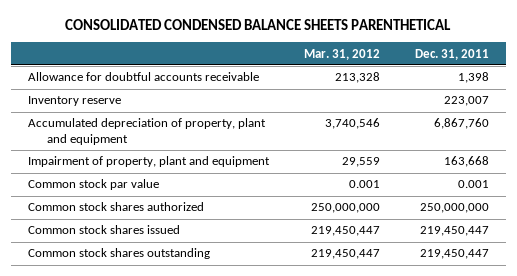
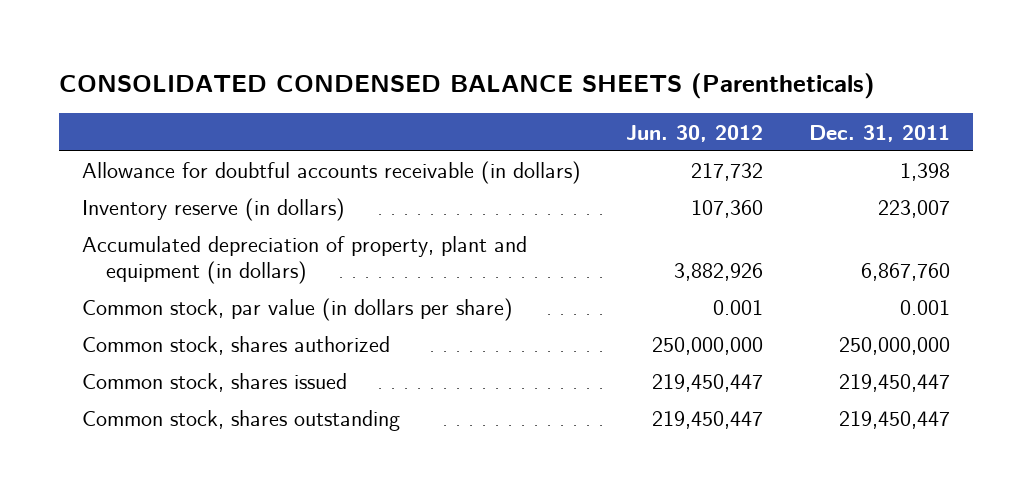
[65,18,452,30] CONSOLIDATED CONDENSED BALANCE SHEETS PARENTHETICAL -> [58,73,875,100] CONSOLIDATED CONDENSED BALANCE SHEETS (Parentheticals)
[303,48,380,60] Mar. 31, 2012 -> none
none -> [626,124,764,142] Jun. 30, 2012
[28,156,271,168] Impairment of property, plant and equipment -> none
[28,72,260,82] Allowance for doubtful accounts receivable -> [81,161,581,185] Allowance for doubtful accounts receivable (in dollars)
[28,96,122,107] Inventory reserve -> [81,198,345,222] Inventory reserve (in dollars)
[28,118,267,146] Accumulated depreciation of property, plant and equipment -> [81,236,527,284] Accumulated depreciation of property, plant and equipment (in dollars)
[28,179,160,191] Common stock par value -> [81,298,513,322] Common stock, par value (in dollars per share)
[28,202,205,212] Common stock shares authorized -> [81,336,390,356] Common stock, shares authorized
[28,225,181,235] Common stock shares issued -> [81,373,347,393] Common stock, shares issued
[28,248,211,260] Common stock shares outstanding -> [81,410,400,432] Common stock, shares outstanding

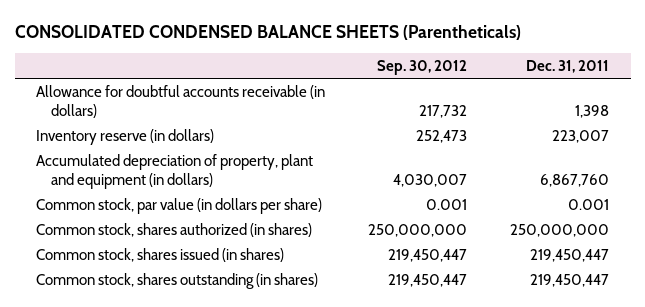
[626,124,764,142] Jun. 30, 2012 -> none
none -> [377,60,468,76] Sep. 30, 2012
[81,336,390,356] Common stock, shares authorized -> [36,222,313,237] Common stock, shares authorized (in shares)
[81,373,347,393] Common stock, shares issued -> [36,247,285,262] Common stock, shares issued (in shares)
[81,410,400,432] Common stock, shares outstanding -> [36,272,319,289] Common stock, shares outstanding (in shares)

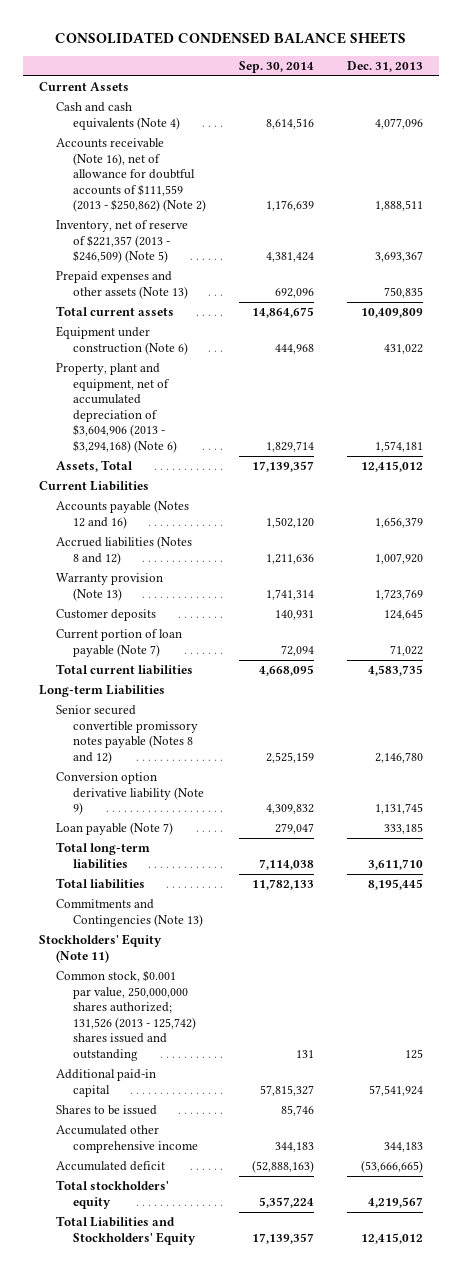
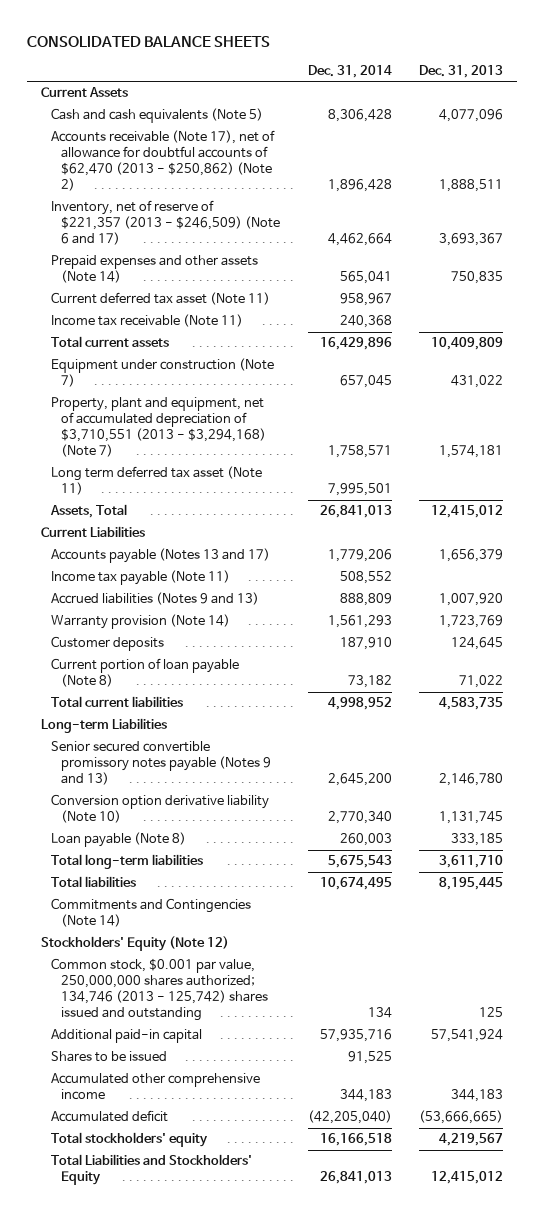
[54,31,406,44] CONSOLIDATED CONDENSED BALANCE SHEETS -> [27,36,271,48] CONSOLIDATED BALANCE SHEETS
[238,60,314,73] Sep. 30, 2014 -> none
none -> [307,65,392,79] Dec. 31, 2014
[56,102,181,130] Cash and cash equivalents (Note 4) -> [50,108,263,124] Cash and cash equivalents (Note 5)
[56,138,207,213] Accounts receivable (Note 16), net of allowance for doubtful accounts of $111,559 (2013 - $250,862) (Note 2) -> [50,130,275,192] Accounts receivable (Note 17), net of allowance for doubtful accounts of $62,470 (2013 - $250,862) (Note 2)
[56,220,189,264] Inventory, net of reserve of $221,357 (2013 - $246,509) (Note 5) -> [50,200,280,246] Inventory, net of reserve of $221,357 (2013 - $246,509) (Note 6 and 17)
[56,271,189,299] Prepaid expenses and other assets (Note 13) -> [50,255,258,284] Prepaid expenses and other assets (Note 14)
none -> [50,292,270,306] Current deferred tax asset (Note 11)
none -> [50,314,243,328] Income tax receivable (Note 11)
[56,326,189,355] Equipment under construction (Note 6) -> [50,358,274,388] Equipment under construction (Note 7)
[56,363,178,453] Property, plant and equipment, net of accumulated depreciation of $3,604,906 (2013 - $3,294,168) (Note 6) -> [50,397,266,458] Property, plant and equipment, net of accumulated depreciation of $3,710,551 (2013 - $3,294,168) (Note 7)
none -> [50,466,262,496] Long term deferred tax asset (Note 11)
[56,500,190,529] Accounts payable (Notes 12 and 16) -> [50,548,270,564] Accounts payable (Notes 13 and 17)
none -> [50,570,230,586] Income tax payable (Note 11)
[56,536,193,565] Accrued liabilities (Notes 8 and 12) -> [50,592,259,606] Accrued liabilities (Notes 9 and 13)
[56,573,164,601] Warranty provision (Note 13) -> [50,614,230,630] Warranty provision (Note 14)
[56,629,183,657] Current portion of loan payable (Note 7) -> [50,658,239,688] Current portion of loan payable (Note 8)
[56,705,199,764] Senior secured convertible promissory notes payable (Notes 8 and 12) -> [50,741,271,786] Senior secured convertible promissory notes payable (Notes 9 and 13)
[56,772,205,816] Conversion option derivative liability (Note 9) -> [50,794,269,824] Conversion option derivative liability (Note 10)
[56,822,174,836] Loan payable (Note 7) -> [50,832,186,848] Loan payable (Note 8)
[56,899,204,927] Commitments and Contingencies (Note 13) -> [50,898,251,928] Commitments and Contingencies (Note 14)
[38,934,162,963] Stockholders' Equity (Note 11) -> [41,936,230,952] Stockholders' Equity (Note 12)
[56,970,197,1061] Common stock, $0.001 par value, 250,000,000 shares authorized; 131,526 (2013 - 125,742) shares issued and outstanding -> [50,958,268,1022] Common stock, $0.001 par value, 250,000,000 shares authorized; 134,746 (2013 - 125,742) shares issued and outstanding

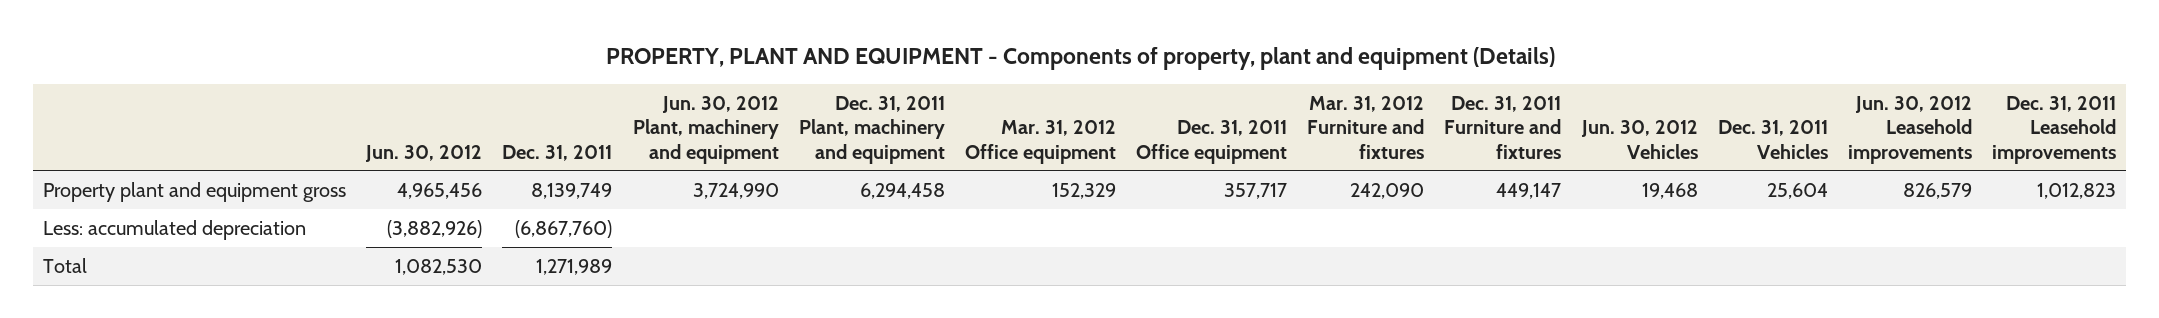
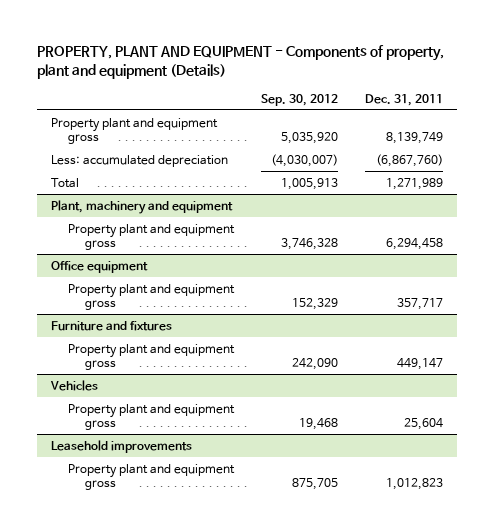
[365,144,483,162] Jun. 30, 2012 -> none
[632,96,779,164] Jun. 30, 2012 Plant, machinery and equipment -> none
[798,96,945,164] Dec. 31, 2011 Plant, machinery and equipment -> none
[964,120,1116,164] Mar. 31, 2012 Office equipment -> none
[1136,120,1288,164] Dec. 31, 2011 Office equipment -> none
[1307,96,1425,159] Mar. 31, 2012 Furniture and fixtures -> none
[1444,96,1562,159] Dec. 31, 2011 Furniture and fixtures -> none
[1580,120,1698,159] Jun. 30, 2012 Vehicles -> none
[1717,120,1828,159] Dec. 31, 2011 Vehicles -> none
[1847,96,1972,164] Jun. 30, 2012 Leasehold improvements -> none
[1992,96,2117,164] Dec. 31, 2011 Leasehold improvements -> none
none -> [261,93,339,106] Sep. 30, 2012
none -> [50,199,233,214] Plant, machinery and equipment
none -> [68,223,236,251] Property plant and equipment gross
none -> [50,260,148,273] Office equipment
none -> [68,283,236,311] Property plant and equipment gross
none -> [50,320,172,331] Furniture and fixtures
none -> [68,343,236,371] Property plant and equipment gross
none -> [49,379,98,391] Vehicles
none -> [68,403,236,431] Property plant and equipment gross
none -> [50,439,192,453] Leasehold improvements
none -> [68,463,236,491] Property plant and equipment gross

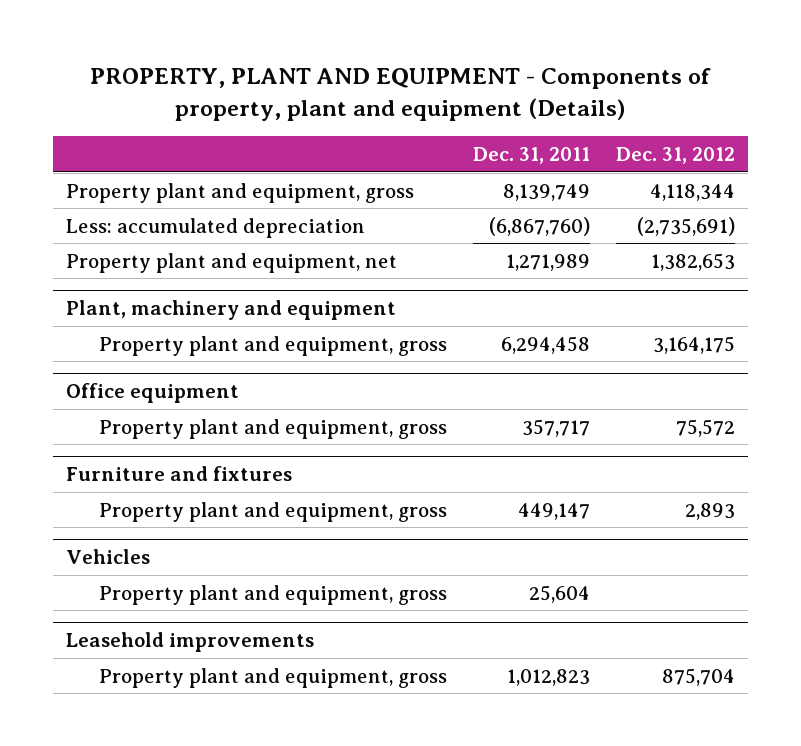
[261,93,339,106] Sep. 30, 2012 -> none
none -> [615,147,735,165] Dec. 31, 2012
[50,117,218,145] Property plant and equipment gross -> [65,182,414,203] Property plant and equipment, gross
[50,177,79,188] Total -> [65,252,397,273] Property plant and equipment, net
[68,223,236,251] Property plant and equipment gross -> [98,335,447,356] Property plant and equipment, gross
[68,283,236,311] Property plant and equipment gross -> [98,418,447,439] Property plant and equipment, gross
[68,343,236,371] Property plant and equipment gross -> [98,501,447,522] Property plant and equipment, gross
[68,403,236,431] Property plant and equipment gross -> [98,584,447,605] Property plant and equipment, gross
[68,463,236,491] Property plant and equipment gross -> [98,667,447,688] Property plant and equipment, gross

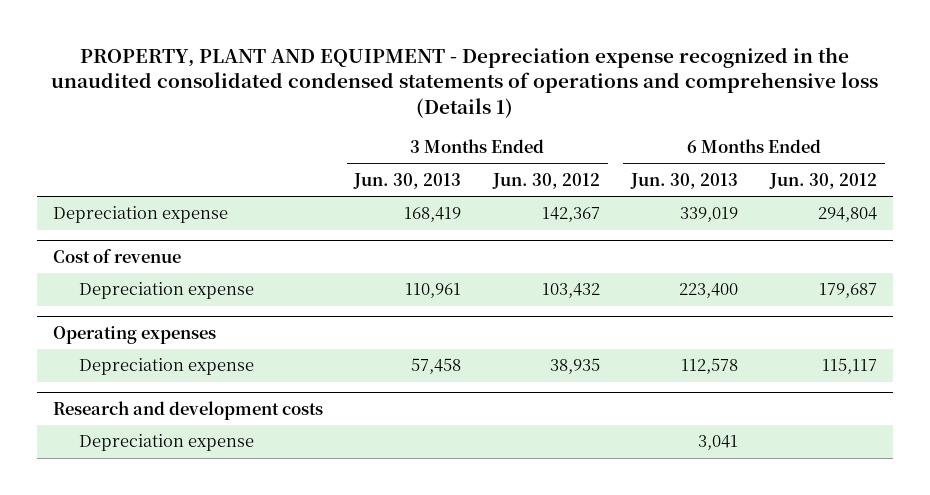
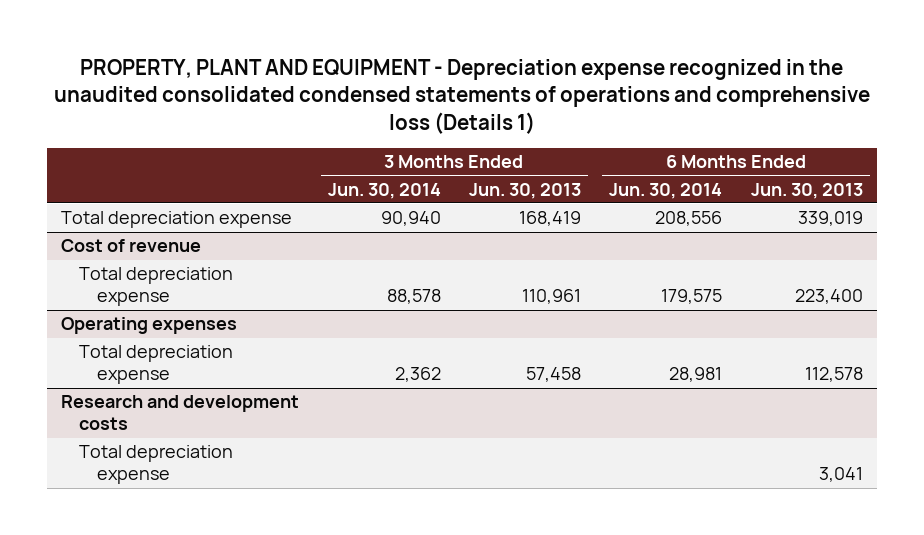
[491,172,600,189] Jun. 30, 2012 -> none
[768,172,877,189] Jun. 30, 2012 -> none
none -> [327,182,441,199] Jun. 30, 2014
none -> [609,182,723,199] Jun. 30, 2014
[52,206,228,224] Depreciation expense -> [61,211,293,229] Total depreciation expense
[79,282,255,300] Depreciation expense -> [79,267,234,307] Total depreciation expense
[79,358,255,376] Depreciation expense -> [79,345,234,385] Total depreciation expense
[79,434,255,452] Depreciation expense -> [79,445,234,485] Total depreciation expense

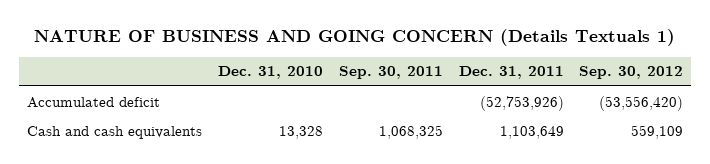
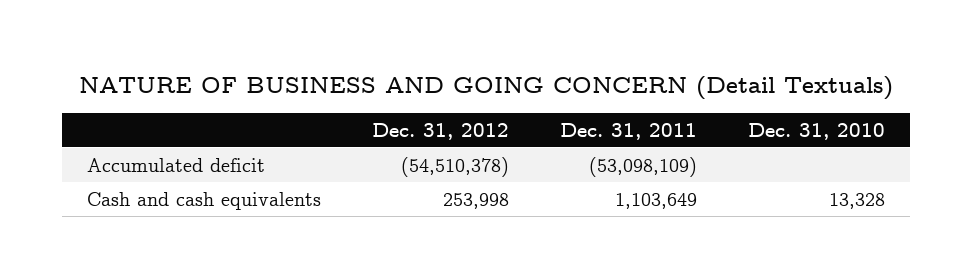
[34,28,676,46] NATURE OF BUSINESS AND GOING CONCERN (Details Textuals 1) -> [79,76,894,101] NATURE OF BUSINESS AND GOING CONCERN (Detail Textuals)
[338,66,443,80] Sep. 30, 2011 -> none
[579,66,684,80] Sep. 30, 2012 -> none
none -> [372,122,510,140] Dec. 31, 2012
[479,95,564,111] (52,753,926) -> [589,156,698,177] (53,098,109)

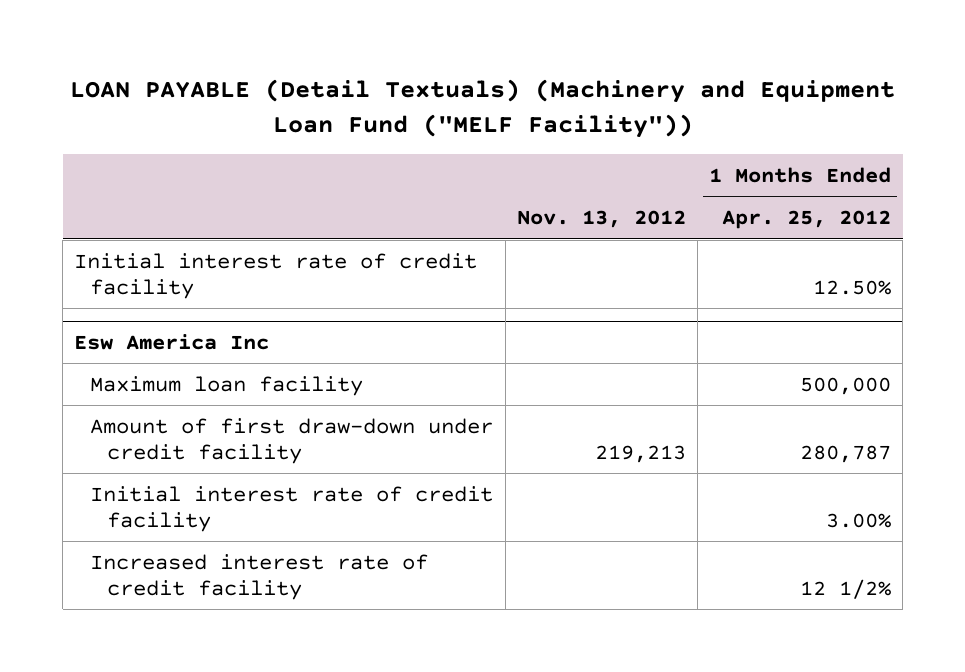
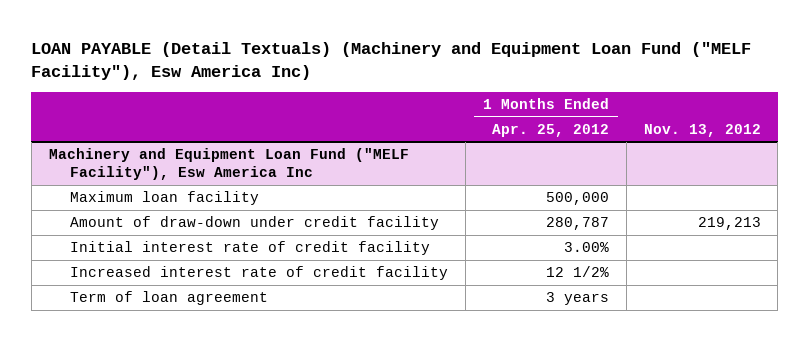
[69,79,895,138] LOAN PAYABLE (Detail Textuals) (Machinery and Equipment Loan Fund ("MELF Facility")) -> [31,42,752,80] LOAN PAYABLE (Detail Textuals) (Machinery and Equipment Loan Fund ("MELF Facility"), Esw America Inc)
[74,252,478,299] Initial interest rate of credit facility -> none
[74,333,270,350] Esw America Inc -> none
none -> [48,148,409,181] Machinery and Equipment Loan Fund ("MELF Facility"), Esw America Inc
[90,417,494,464] Amount of first draw-down under credit facility -> [70,216,440,231] Amount of draw-down under credit facility
none -> [70,291,269,306] Term of loan agreement

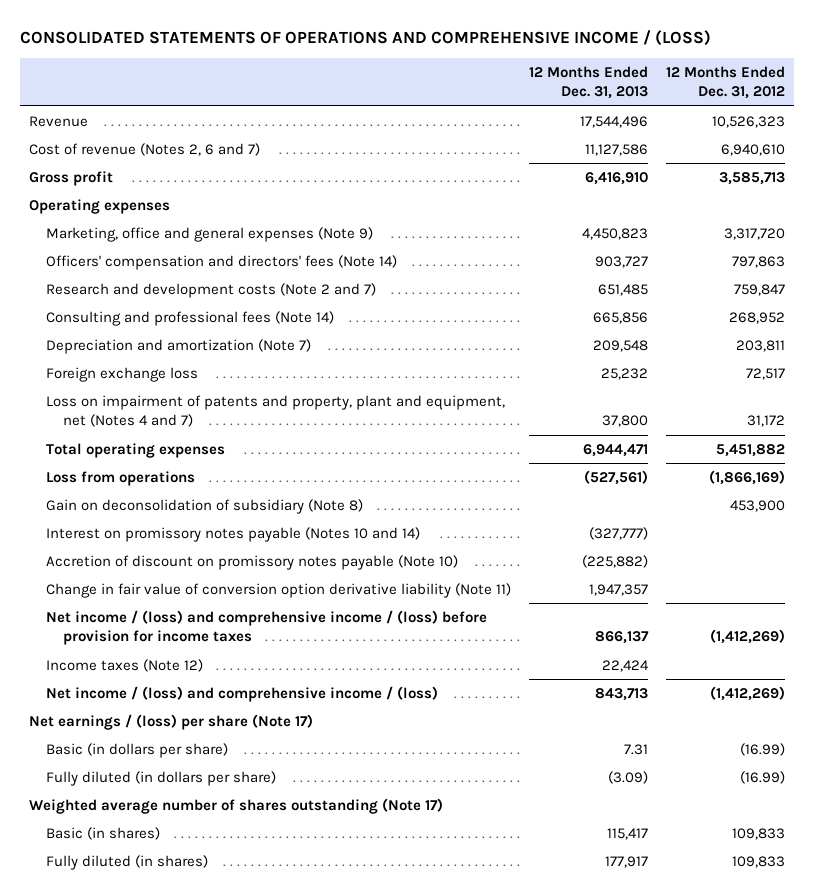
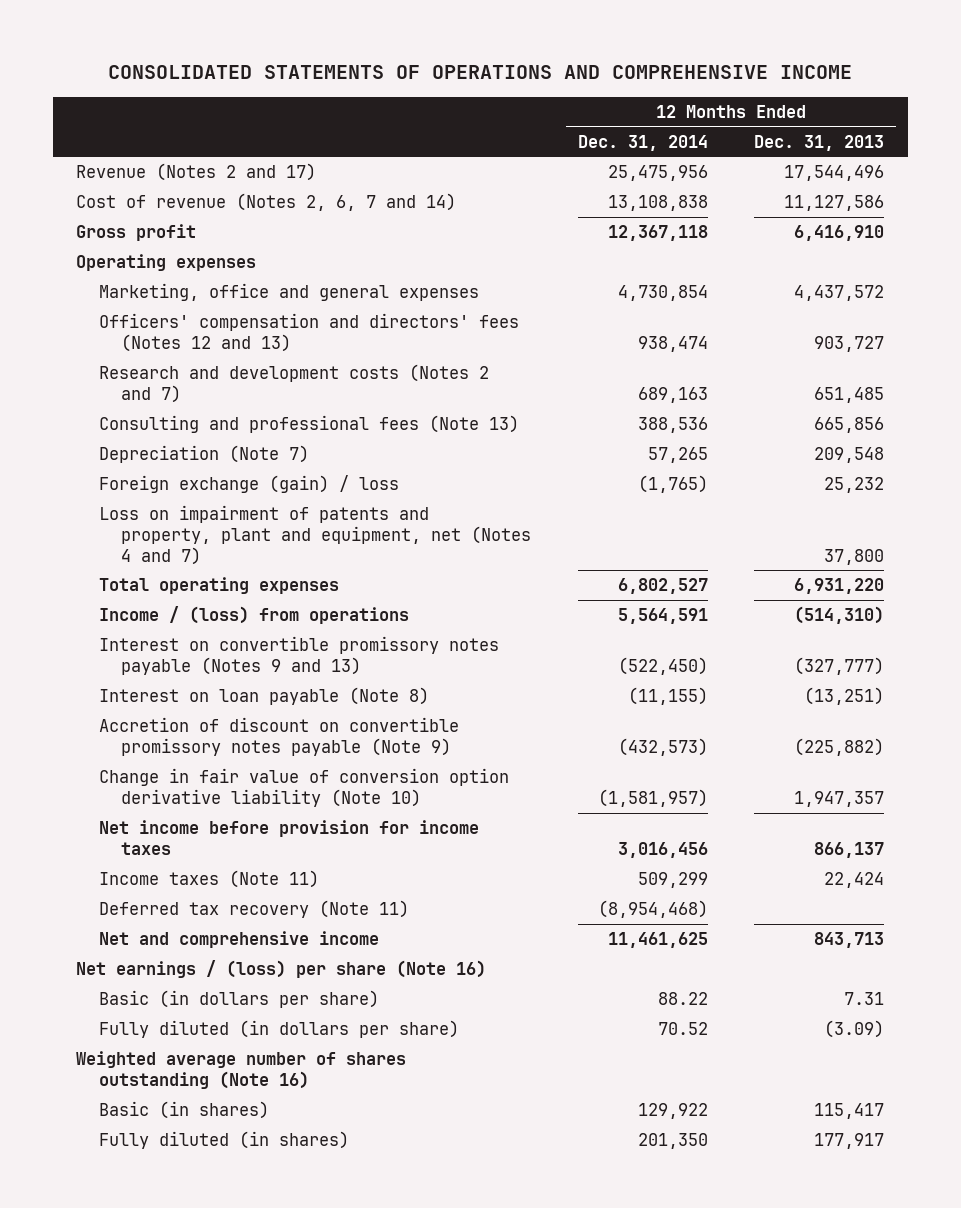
[20,30,712,47] CONSOLIDATED STATEMENTS OF OPERATIONS AND COMPREHENSIVE INCOME / (LOSS) -> [108,65,853,80] CONSOLIDATED STATEMENTS OF OPERATIONS AND COMPREHENSIVE INCOME
[665,66,785,100] 12 Months Ended Dec. 31, 2012 -> none
none -> [577,134,708,151] Dec. 31, 2014
[29,115,89,127] Revenue -> [76,163,317,182] Revenue (Notes 2 and 17)
[29,142,261,156] Cost of revenue (Notes 2, 6 and 7) -> [76,193,457,212] Cost of revenue (Notes 2, 6, 7 and 14)
[45,226,373,242] Marketing, office and general expenses (Note 9) -> [98,283,479,302] Marketing, office and general expenses
[581,227,648,240] 4,450,823 -> [794,285,885,302] 4,437,572
[45,254,397,270] Officers' compensation and directors' fees (Note 14) -> [98,313,519,352] Officers' compensation and directors' fees (Notes 12 and 13)
[45,282,376,298] Research and development costs (Note 2 and 7) -> [98,364,489,403] Research and development costs (Notes 2 and 7)
[45,310,334,326] Consulting and professional fees (Note 14) -> [98,415,519,434] Consulting and professional fees (Note 13)
[45,338,311,354] Depreciation and amortization (Note 7) -> [98,445,309,464] Depreciation (Note 7)
[45,366,198,382] Foreign exchange loss -> [98,475,399,494] Foreign exchange (gain) / loss
[45,498,363,514] Gain on deconsolidation of subsidiary (Note 8) -> none
[582,443,648,457] 6,944,471 -> [794,578,885,595] 6,931,220
[45,470,195,486] Loss from operations -> [98,606,409,625] Income / (loss) from operations
[583,469,648,485] (527,561) -> [794,606,885,625] (514,310)
[45,526,420,542] Interest on promissory notes payable (Notes 10 and 14) -> [98,636,499,675] Interest on convertible promissory notes payable (Notes 9 and 13)
none -> [98,687,429,706] Interest on loan payable (Note 8)
[45,554,458,570] Accretion of discount on promissory notes payable (Note 10) -> [98,717,459,756] Accretion of discount on convertible promissory notes payable (Note 9)
[45,582,511,598] Change in fair value of conversion option derivative liability (Note 11) -> [98,768,509,807] Change in fair value of conversion option derivative liability (Note 10)
[45,609,487,646] Net income / (loss) and comprehensive income / (loss) before provision for income taxes -> [98,820,479,855] Net income before provision for income taxes
[45,658,203,672] Income taxes (Note 12) -> [98,870,319,889] Income taxes (Note 11)
none -> [98,900,409,919] Deferred tax recovery (Note 11)
[45,685,438,702] Net income / (loss) and comprehensive income / (loss) -> [98,931,379,949] Net and comprehensive income
[29,713,314,730] Net earnings / (loss) per share (Note 17) -> [76,960,487,979] Net earnings / (loss) per share (Note 16)
[29,797,444,814] Weighted average number of shares outstanding (Note 17) -> [76,1051,407,1089] Weighted average number of shares outstanding (Note 16)

